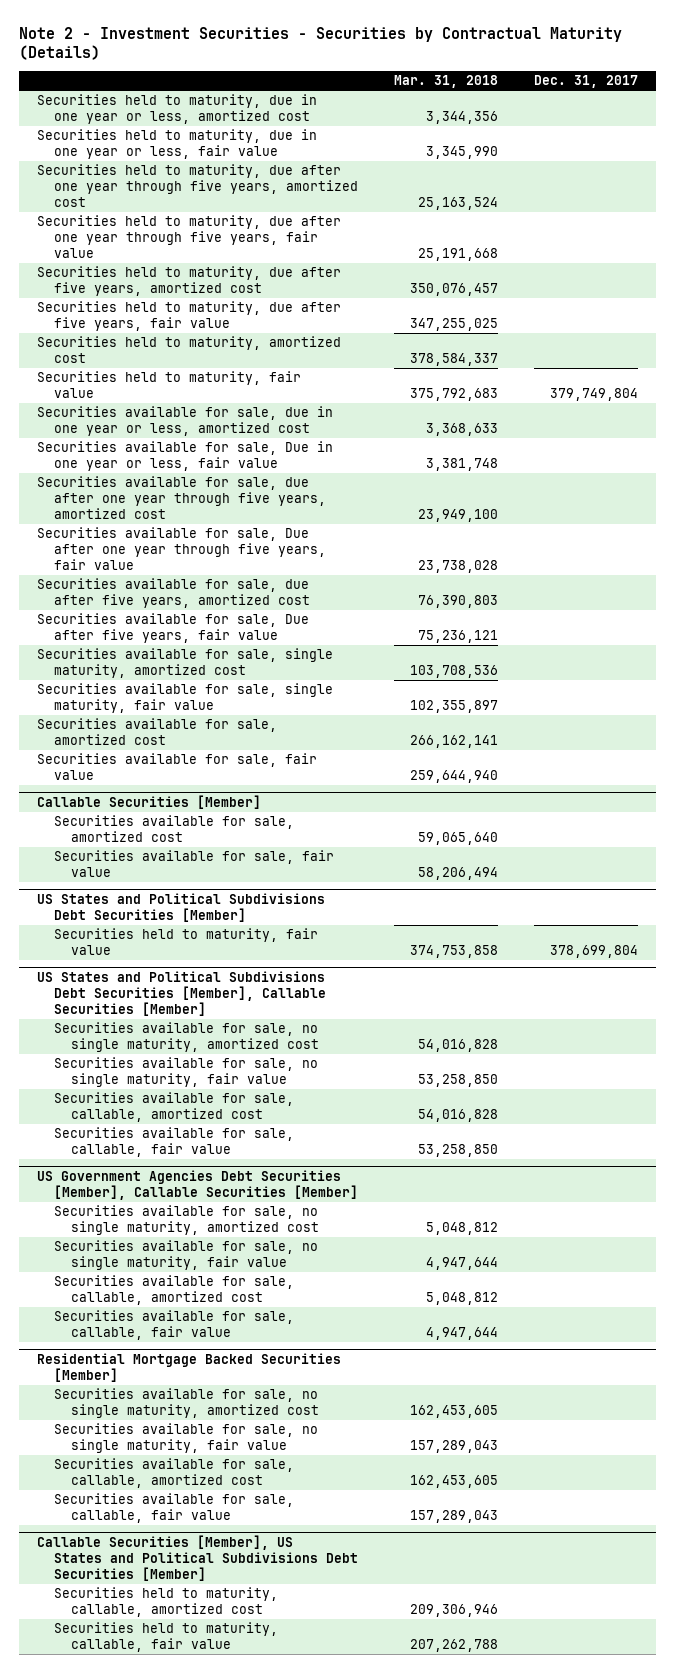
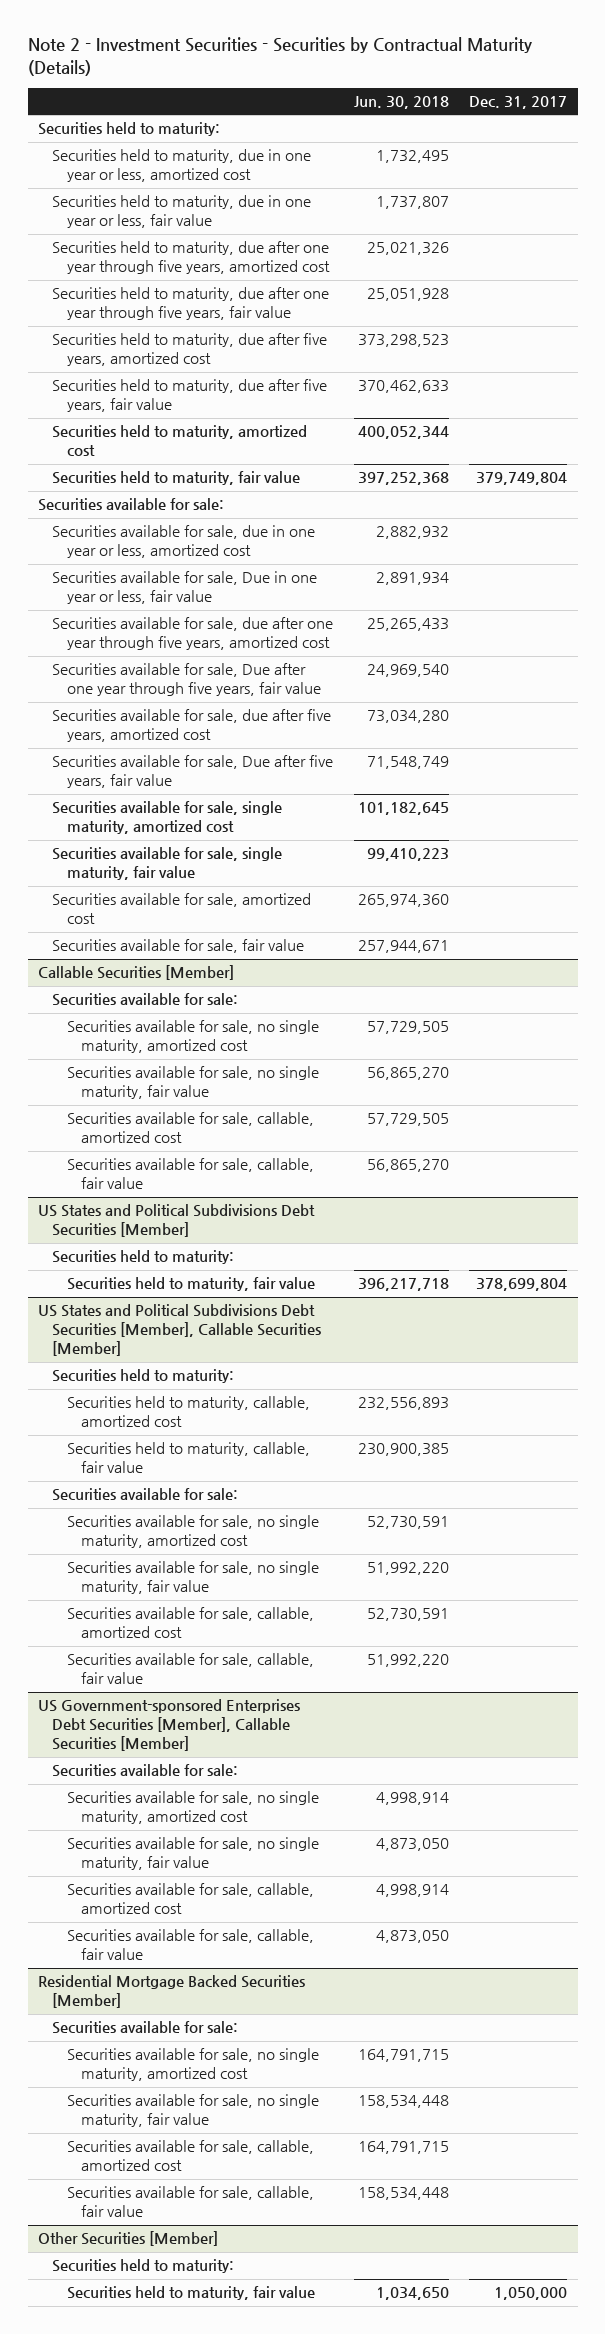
[393,75,498,89] Mar. 31, 2018 -> none
none -> [353,96,449,110] Jun. 30, 2018
none -> [37,122,220,137] Securities held to maturity:
none -> [37,498,224,512] Securities available for sale:
none -> [52,993,239,1007] Securities available for sale:
none -> [66,1020,319,1054] Securities available for sale, no single maturity, amortized cost
none -> [66,1066,319,1100] Securities available for sale, no single maturity, fair value
[53,815,294,843] Securities available for sale, amortized cost -> [66,1112,314,1144] Securities available for sale, callable, amortized cost
[53,850,334,878] Securities available for sale, fair value -> [66,1158,314,1190] Securities available for sale, callable, fair value
none -> [52,1250,235,1265] Securities held to maturity:
none -> [52,1369,235,1384] Securities held to maturity:
none -> [66,1396,310,1428] Securities held to maturity, callable, amortized cost
none -> [66,1442,310,1474] Securities held to maturity, callable, fair value
none -> [52,1488,239,1502] Securities available for sale:
[36,1170,358,1201] US Government Agencies Debt Securities [Member], Callable Securities [Member] -> [37,1699,300,1752] US Government-sponsored Enterprises Debt Securities [Member], Callable Securities [Member]
none -> [52,1764,239,1778] Securities available for sale:
none -> [52,2021,239,2035] Securities available for sale:
[36,1535,358,1581] Callable Securities [Member], US States and Political Subdivisions Debt Securities [Member] -> none
[53,1587,278,1618] Securities held to maturity, callable, amortized cost -> none
[53,1622,278,1653] Securities held to maturity, callable, fair value -> none
none -> [37,2231,218,2247] Other Securities [Member]
none -> [52,2259,235,2274] Securities held to maturity:
none -> [66,2286,315,2301] Securities held to maturity, fair value

